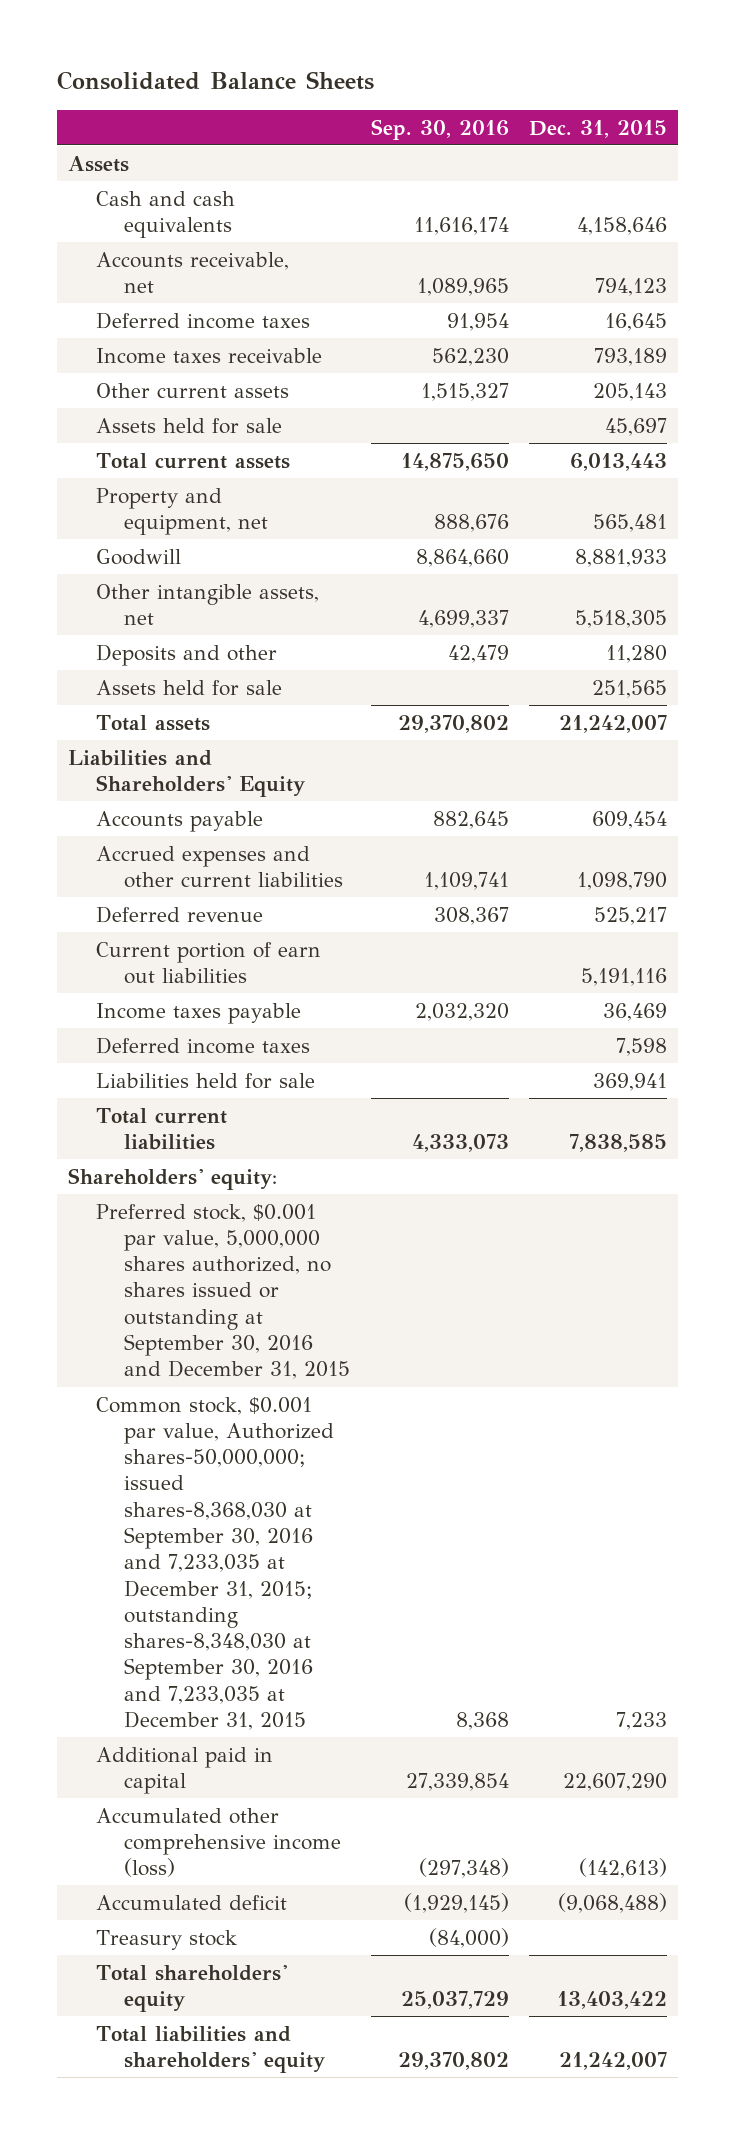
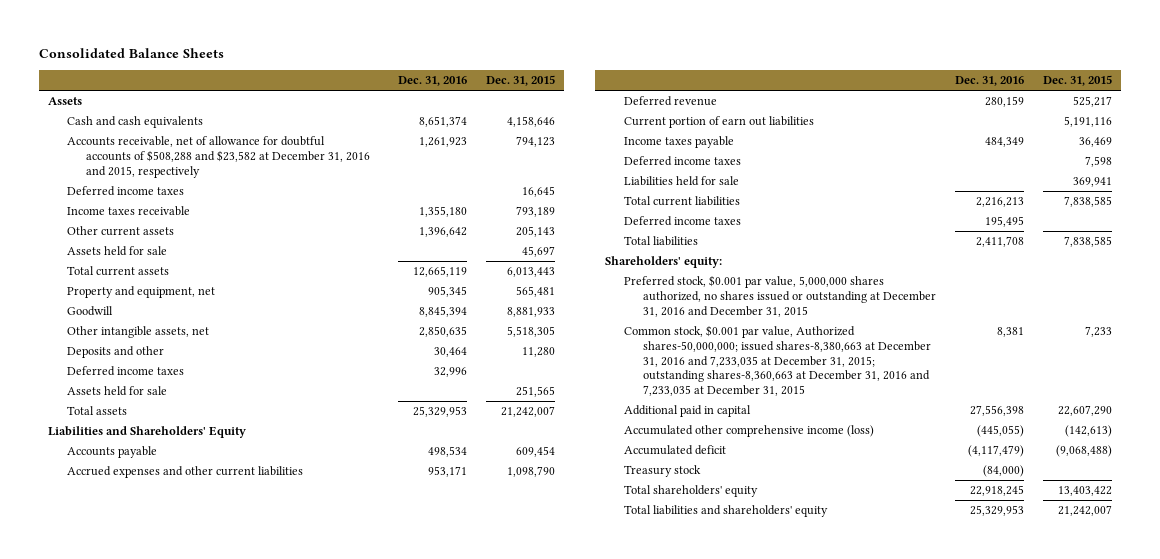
[370,118,509,140] Sep. 30, 2016 -> none
none -> [398,76,468,87] Dec. 31, 2016
[95,251,289,293] Accounts receivable, net -> [67,135,371,178] Accounts receivable, net of allowance for doubtful accounts of $508,288 and $23,582 at December 31, 2016 and 2015, respectively
none -> [67,365,185,376] Deferred income taxes
none -> [623,215,741,226] Deferred income taxes
none -> [623,235,698,246] Total liabilities
[95,1203,350,1380] Preferred stock, $0.001 par value, 5,000,000 shares authorized, no shares issued or outstanding at September 30, 2016 and December 31, 2015 -> [623,274,936,317] Preferred stock, $0.001 par value, 5,000,000 shares authorized, no shares issued or outstanding at December 31, 2016 and December 31, 2015
[95,1396,334,1731] Common stock, $0.001 par value, Authorized shares-50,000,000; issued shares-8,368,030 at September 30, 2016 and 7,233,035 at December 31, 2015; outstanding shares-8,348,030 at September 30, 2016 and 7,233,035 at December 31, 2015 -> [623,324,931,397] Common stock, $0.001 par value, Authorized shares-50,000,000; issued shares-8,380,663 at December 31, 2016 and 7,233,035 at December 31, 2015; outstanding shares-8,360,663 at December 31, 2016 and 7,233,035 at December 31, 2015

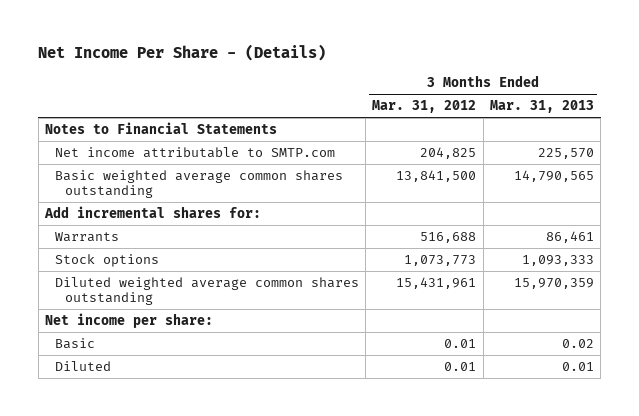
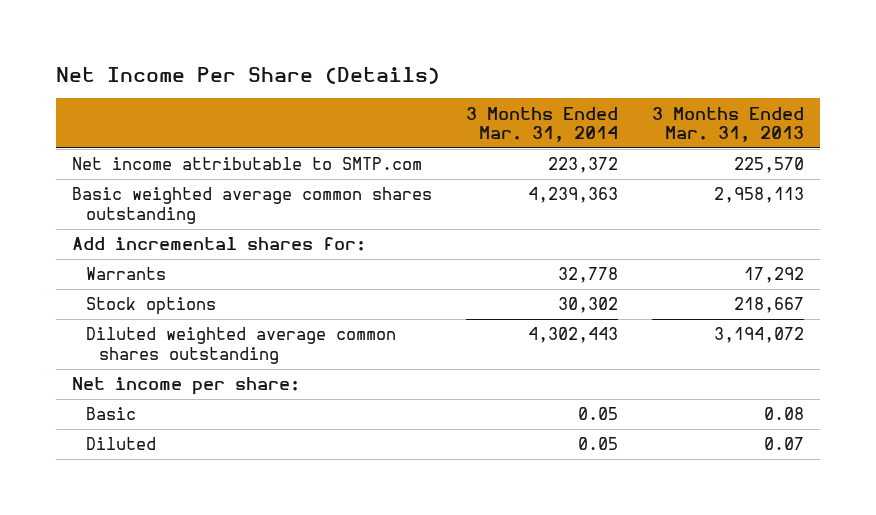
[38,44,327,62] Net Income Per Share - (Details) -> [55,66,440,84] Net Income Per Share (Details)
[372,100,477,114] Mar. 31, 2012 -> none
none -> [466,106,619,143] 3 Months Ended Mar. 31, 2014
[44,122,277,135] Notes to Financial Statements -> none
[514,170,595,183] 14,790,565 -> [713,187,804,204] 2,958,113
[546,231,595,244] 86,461 -> [743,267,804,284] 17,292
[522,255,595,267] 1,093,333 -> [733,297,804,314] 218,667
[514,278,595,290] 15,970,359 -> [713,327,804,344] 3,194,072
[562,339,595,349] 0.02 -> [763,407,804,421] 0.08
[562,362,595,372] 0.01 -> [763,437,804,451] 0.07

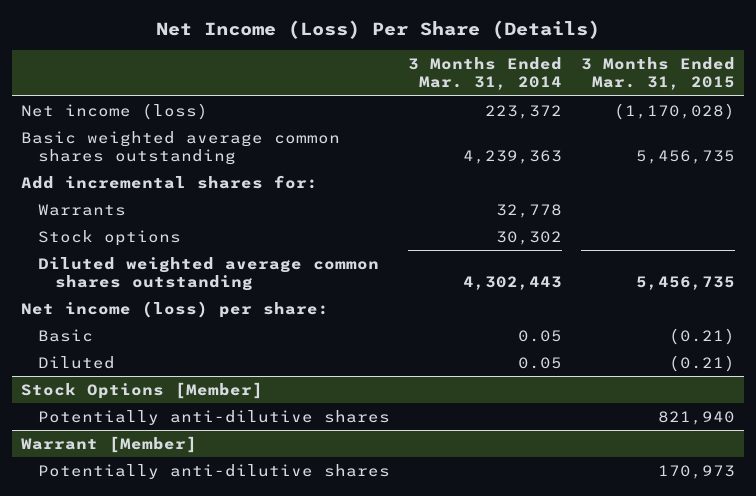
[55,66,440,84] Net Income Per Share (Details) -> [155,20,600,40] Net Income (Loss) Per Share (Details)
[651,106,804,143] 3 Months Ended Mar. 31, 2013 -> none
none -> [580,57,735,91] 3 Months Ended Mar. 31, 2015
[72,157,423,171] Net income attributable to SMTP.com -> [21,102,209,120] Net income (loss)
[72,377,301,396] Net income per share: -> [21,300,330,318] Net income (loss) per share:
none -> [21,381,264,399] Stock Options [Member]
none -> [37,409,390,425] Potentially anti-dilutive shares
none -> [21,435,198,453] Warrant [Member]
none -> [37,463,390,479] Potentially anti-dilutive shares

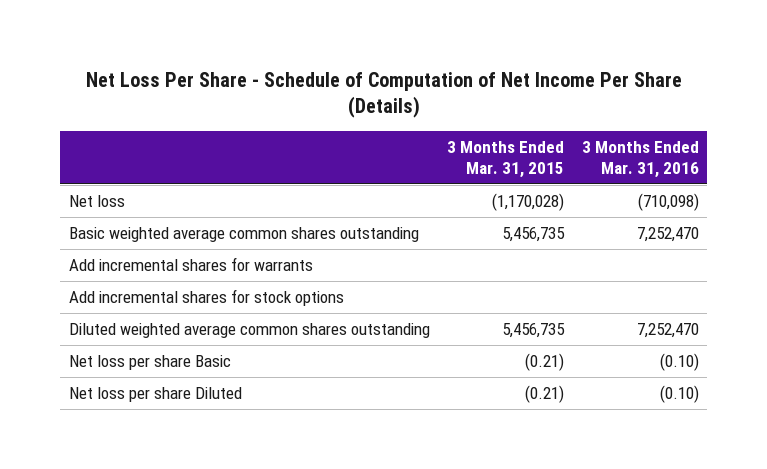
[155,20,600,40] Net Income (Loss) Per Share (Details) -> [85,71,682,119] Net Loss Per Share - Schedule of Computation of Net Income Per Share (Details)
[408,57,563,91] 3 Months Ended Mar. 31, 2014 -> none
none -> [581,140,699,179] 3 Months Ended Mar. 31, 2016
[21,102,209,120] Net income (loss) -> [68,195,125,208] Net loss
[21,174,319,189] Add incremental shares for: -> none
[37,203,126,216] Warrants -> [68,257,313,272] Add incremental shares for warrants
[37,229,181,246] Stock options -> [68,289,344,307] Add incremental shares for stock options
[21,300,330,318] Net income (loss) per share: -> none
[21,381,264,399] Stock Options [Member] -> none
[37,409,390,425] Potentially anti-dilutive shares -> none
[21,435,198,453] Warrant [Member] -> none
[37,463,390,479] Potentially anti-dilutive shares -> none
[37,328,93,342] Basic -> [68,355,231,371] Net loss per share Basic
[37,355,115,369] Diluted -> [68,387,242,403] Net loss per share Diluted

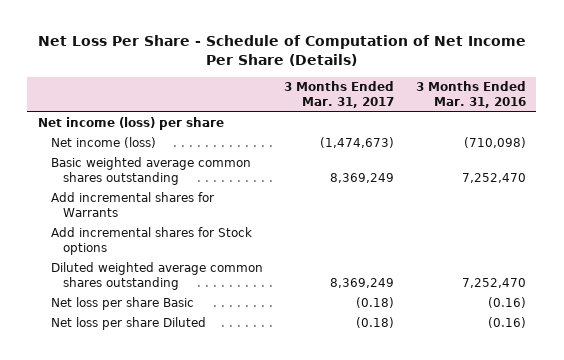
[447,140,565,179] 3 Months Ended Mar. 31, 2015 -> none
none -> [284,81,395,109] 3 Months Ended Mar. 31, 2017
none -> [38,117,225,131] Net income (loss) per share
[68,195,125,208] Net loss -> [50,137,156,149] Net income (loss)
[68,257,313,272] Add incremental shares for warrants -> [50,192,214,218] Add incremental shares for Warrants
[68,289,344,307] Add incremental shares for stock options -> [50,227,252,256] Add incremental shares for Stock options
[659,353,699,372] (0.10) -> [487,297,526,309] (0.16)
[659,385,699,404] (0.10) -> [487,317,526,329] (0.16)

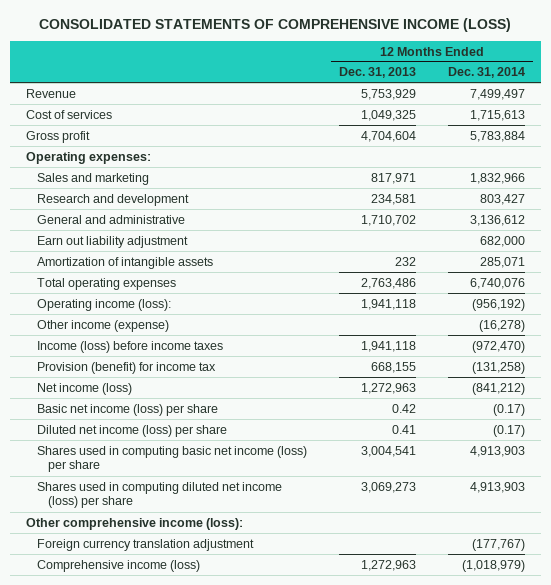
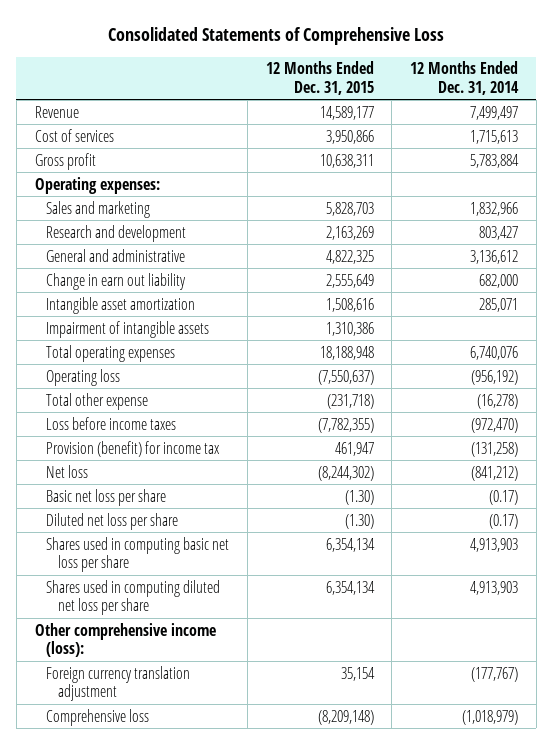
[39,18,512,33] CONSOLIDATED STATEMENTS OF COMPREHENSIVE INCOME (LOSS) -> [108,26,445,45] Consolidated Statements of Comprehensive Loss
[339,67,417,79] Dec. 31, 2013 -> none
none -> [265,61,374,95] 12 Months Ended Dec. 31, 2015
[37,235,189,248] Earn out liability adjustment -> [46,272,187,290] Change in earn out liability
[37,256,214,269] Amortization of intangible assets -> [46,296,196,314] Intangible asset amortization
none -> [46,320,210,338] Impairment of intangible assets
[37,298,172,311] Operating income (loss): -> [46,368,121,386] Operating loss
[37,319,170,332] Other income (expense) -> [46,392,149,410] Total other expense
[37,340,224,353] Income (loss) before income taxes -> [46,416,177,430] Loss before income taxes
[37,382,133,395] Net income (loss) -> [46,464,89,478] Net loss
[37,403,219,416] Basic net income (loss) per share -> [46,488,167,506] Basic net loss per share
[37,424,228,437] Diluted net income (loss) per share -> [46,512,179,530] Diluted net loss per share
[37,445,308,473] Shares used in computing basic net income (loss) per share -> [46,536,230,573] Shares used in computing basic net loss per share
[37,481,283,509] Shares used in computing diluted net income (loss) per share -> [46,579,221,616] Shares used in computing diluted net loss per share
[37,559,201,572] Comprehensive income (loss) -> [46,708,150,726] Comprehensive loss

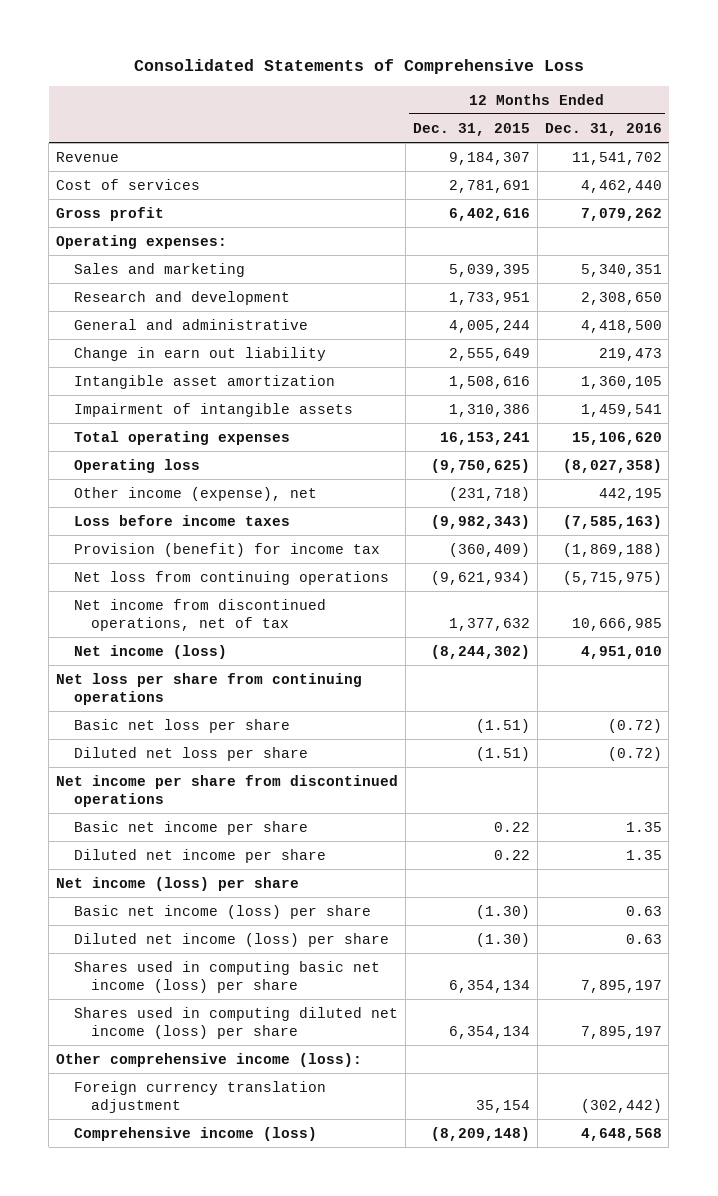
[410,61,520,95] 12 Months Ended Dec. 31, 2014 -> none
none -> [544,122,662,136] Dec. 31, 2016
[319,105,374,120] 14,589,177 -> [448,151,530,165] 9,184,307
[325,129,374,144] 3,950,866 -> [448,179,530,193] 2,781,691
[319,153,374,168] 10,638,311 -> [448,207,530,221] 6,402,616
[325,201,374,216] 5,828,703 -> [448,263,530,277] 5,039,395
[325,225,374,240] 2,163,269 -> [448,291,530,305] 1,733,951
[325,249,374,264] 4,822,325 -> [448,319,530,333] 4,005,244
[319,345,374,360] 18,188,948 -> [439,431,530,445] 16,153,241
[317,369,374,385] (7,550,637) -> [430,458,530,473] (9,750,625)
[46,392,149,410] Total other expense -> [73,486,317,501] Other income (expense), net
[317,417,374,433] (7,782,355) -> [430,514,530,529] (9,982,343)
[334,441,374,456] 461,947 -> [448,542,530,557] (360,409)
none -> [73,570,389,585] Net loss from continuing operations
none -> [73,598,326,631] Net income from discontinued operations, net of tax
[46,464,89,478] Net loss -> [73,644,227,659] Net income (loss)
none -> [56,672,363,705] Net loss per share from continuing operations
[344,489,374,505] (1.30) -> [475,718,530,733] (1.51)
[344,513,374,529] (1.30) -> [475,746,530,761] (1.51)
none -> [56,774,399,807] Net income per share from discontinued operations
none -> [73,820,308,835] Basic net income per share
none -> [73,848,326,863] Diluted net income per share
none -> [56,876,300,891] Net income (loss) per share
none -> [73,904,371,919] Basic net income (loss) per share
none -> [73,932,389,947] Diluted net income (loss) per share
[46,536,230,573] Shares used in computing basic net loss per share -> [73,960,380,993] Shares used in computing basic net income (loss) per share
[46,579,221,616] Shares used in computing diluted net loss per share -> [73,1006,398,1039] Shares used in computing diluted net income (loss) per share
[46,708,150,726] Comprehensive loss -> [73,1126,317,1141] Comprehensive income (loss)

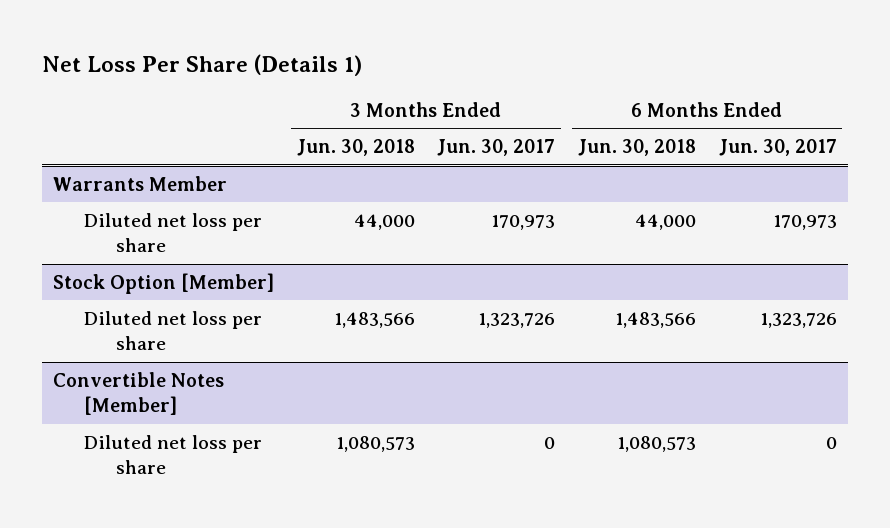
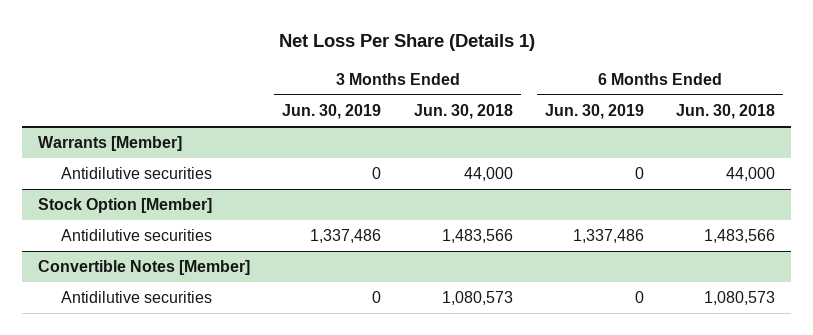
[437,139,556,157] Jun. 30, 2017 -> none
[718,139,837,157] Jun. 30, 2017 -> none
none -> [282,104,382,120] Jun. 30, 2019
none -> [544,104,644,120] Jun. 30, 2019
[53,175,228,191] Warrants Member -> [38,136,183,152] Warrants [Member]
[84,212,263,253] Diluted net loss per share -> [60,167,212,180] Antidilutive securities
[84,310,263,351] Diluted net loss per share -> [60,229,212,242] Antidilutive securities
[84,434,263,475] Diluted net loss per share -> [60,291,212,304] Antidilutive securities

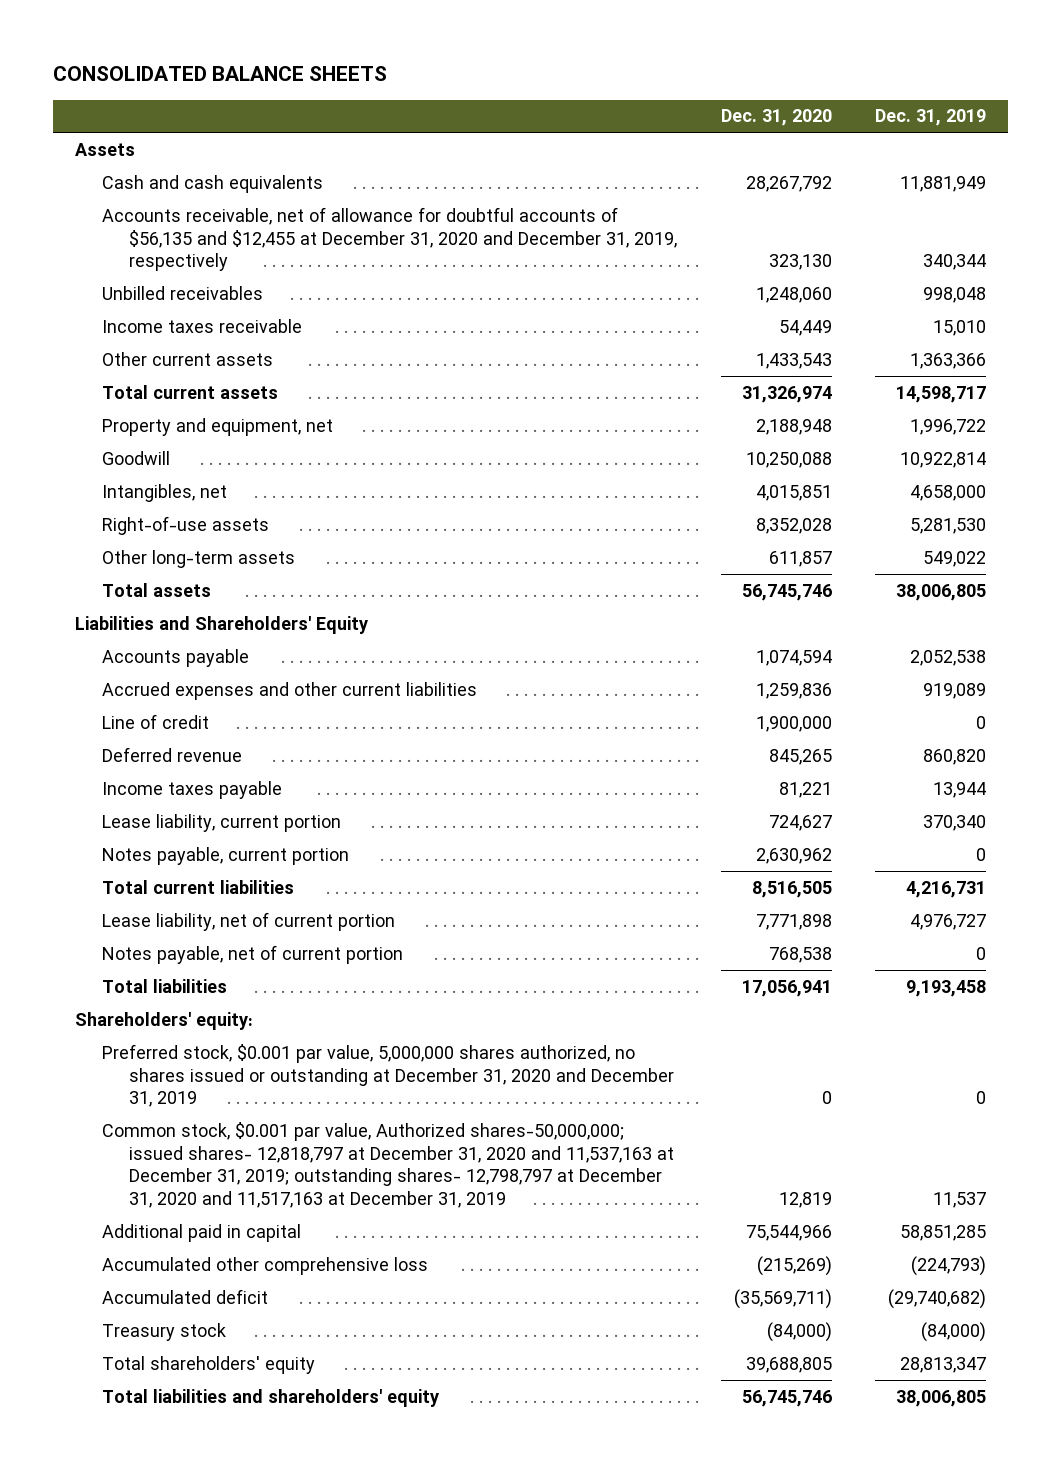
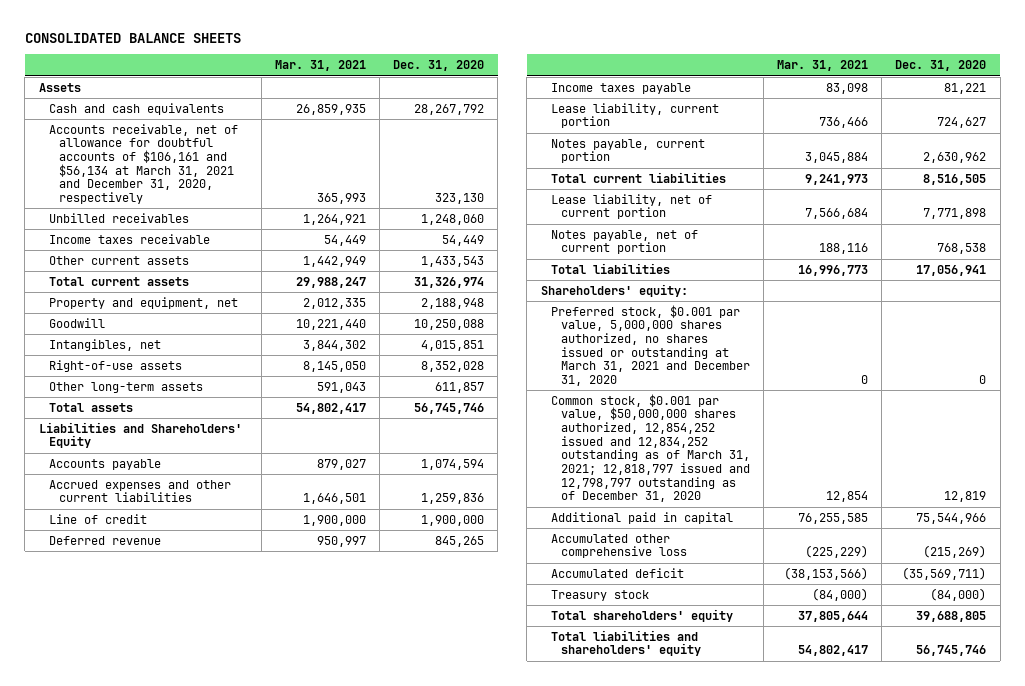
[874,109,986,127] Dec. 31, 2019 -> none
none -> [275,60,367,72] Mar. 31, 2021
[102,206,678,272] Accounts receivable, net of allowance for doubtful accounts of $56,135 and $12,455 at December 31, 2020 and December 31, 2019, respectively -> [48,123,238,205] Accounts receivable, net of allowance for doubtful accounts of $106,161 and $56,134 at March 31, 2021 and December 31, 2020, respectively
[102,1043,675,1108] Preferred stock, $0.001 par value, 5,000,000 shares authorized, no shares issued or outstanding at December 31, 2020 and December 31, 2019 -> [550,304,750,387] Preferred stock, $0.001 par value, 5,000,000 shares authorized, no shares issued or outstanding at March 31, 2021 and December 31, 2020
[102,1121,675,1209] Common stock, $0.001 par value, Authorized shares-50,000,000; issued shares- 12,818,797 at December 31, 2020 and 11,537,163 at December 31, 2019; outstanding shares- 12,798,797 at December 31, 2020 and 11,517,163 at December 31, 2019 -> [550,393,750,503] Common stock, $0.001 par value, $50,000,000 shares authorized, 12,854,252 issued and 12,834,252 outstanding as of March 31, 2021; 12,818,797 issued and 12,798,797 outstanding as of December 31, 2020

